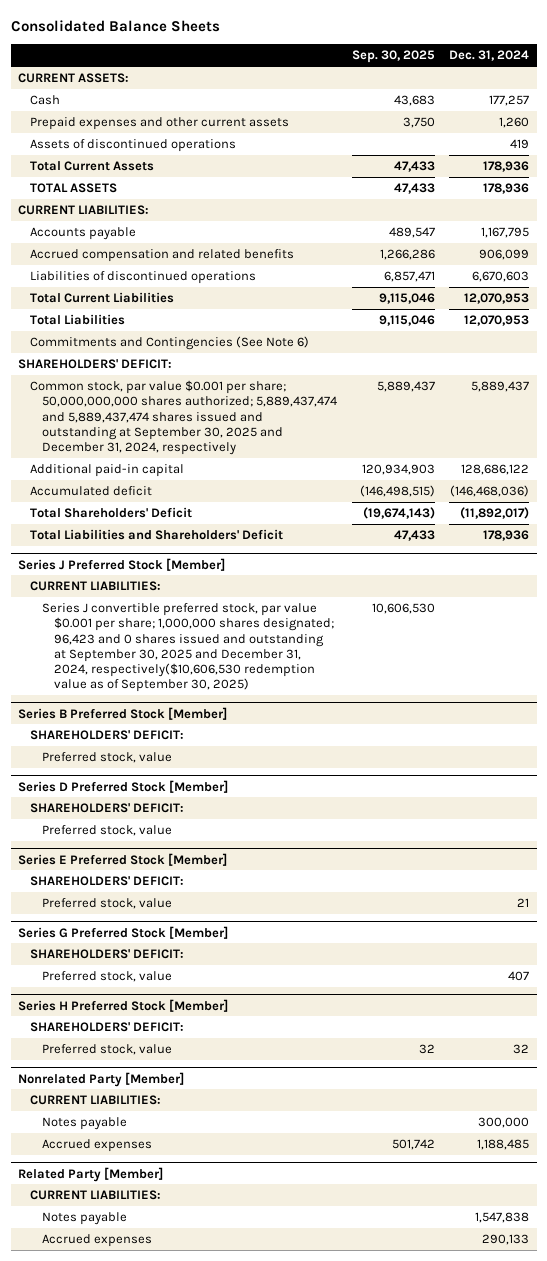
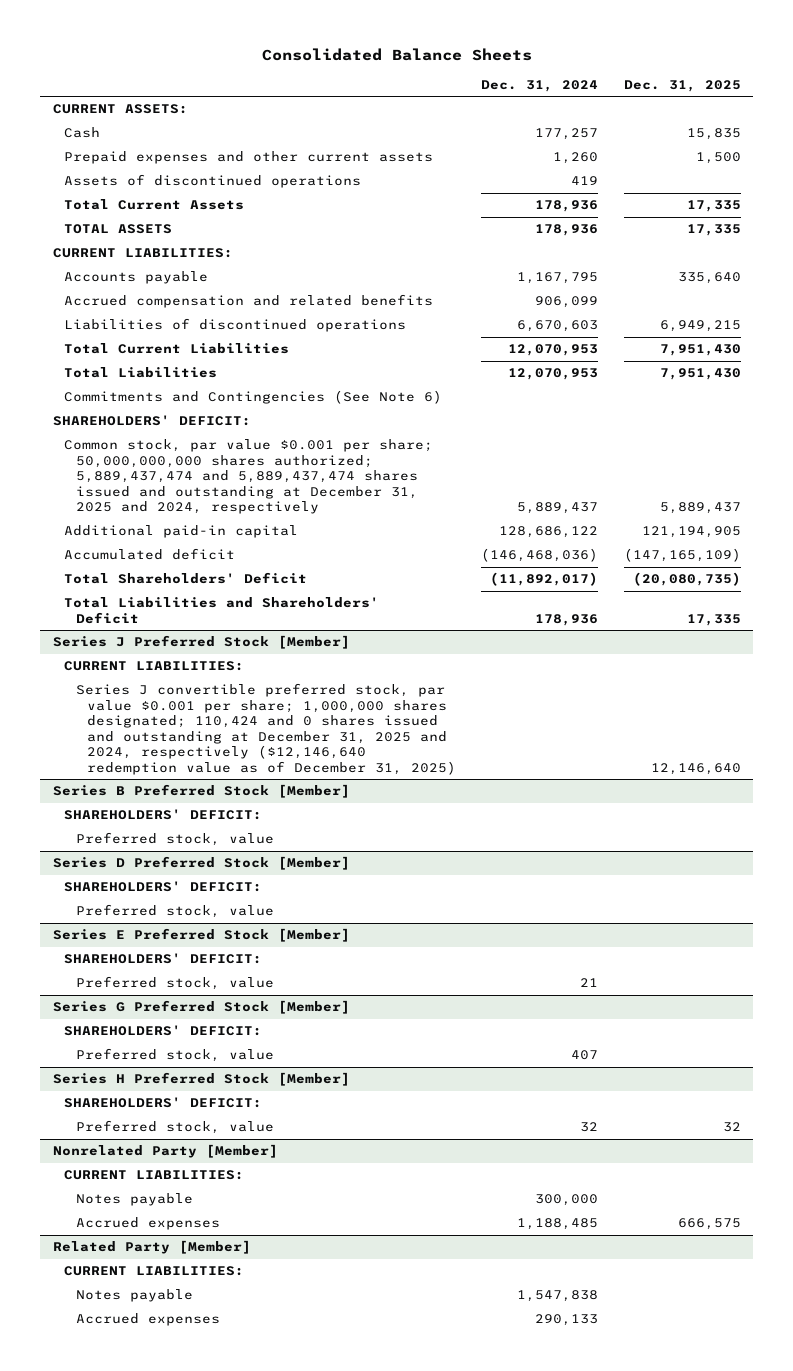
[351,50,435,64] Sep. 30, 2025 -> none
none -> [623,79,741,92] Dec. 31, 2025
[30,380,338,455] Common stock, par value $0.001 per share; 50,000,000,000 shares authorized; 5,889,437,474 and 5,889,437,474 shares issued and outstanding at September 30, 2025 and December 31, 2024, respectively -> [64,439,434,515] Common stock, par value $0.001 per share; 50,000,000,000 shares authorized; 5,889,437,474 and 5,889,437,474 shares issued and outstanding at December 31, 2025 and 2024, respectively
[42,603,335,693] Series J convertible preferred stock, par value $0.001 per share; 1,000,000 shares designated; 96,423 and 0 shares issued and outstanding at September 30, 2025 and December 31, 2024, respectively($10,606,530 redemption value as of September 30, 2025) -> [75,683,457,775] Series J convertible preferred stock, par value $0.001 per share; 1,000,000 shares designated; 110,424 and 0 shares issued and outstanding at December 31, 2025 and 2024, respectively ($12,146,640 redemption value as of December 31, 2025)

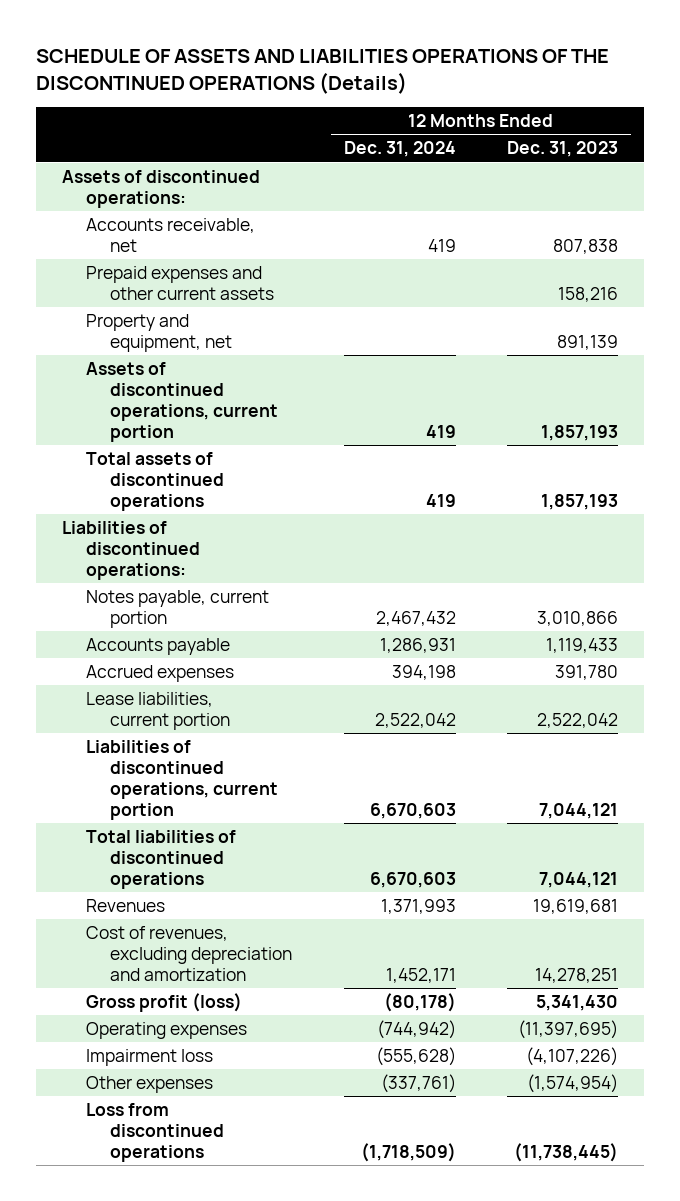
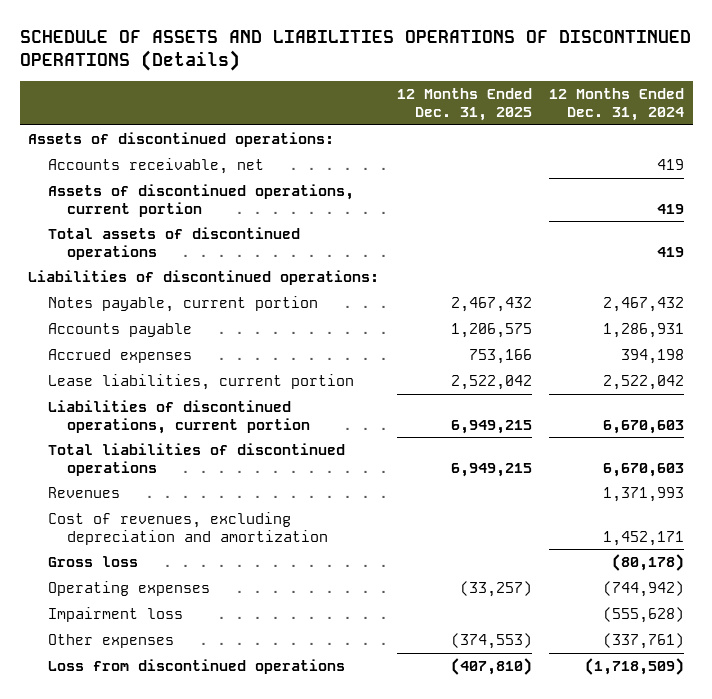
[35,48,609,94] SCHEDULE OF ASSETS AND LIABILITIES OPERATIONS OF THE DISCONTINUED OPERATIONS (Details) -> [19,29,691,72] SCHEDULE OF ASSETS AND LIABILITIES OPERATIONS OF DISCONTINUED OPERATIONS (Details)
[507,141,619,158] Dec. 31, 2023 -> none
none -> [396,88,532,122] 12 Months Ended Dec. 31, 2025
[85,266,274,300] Prepaid expenses and other current assets -> none
[85,314,232,352] Property and equipment, net -> none
[85,993,242,1013] Gross profit (loss) -> [47,556,138,568] Gross loss

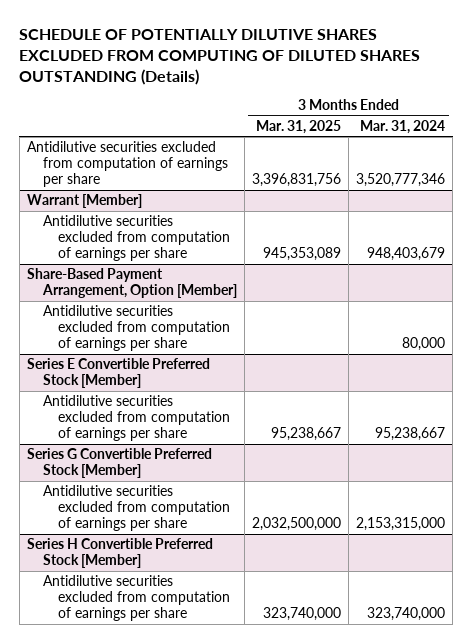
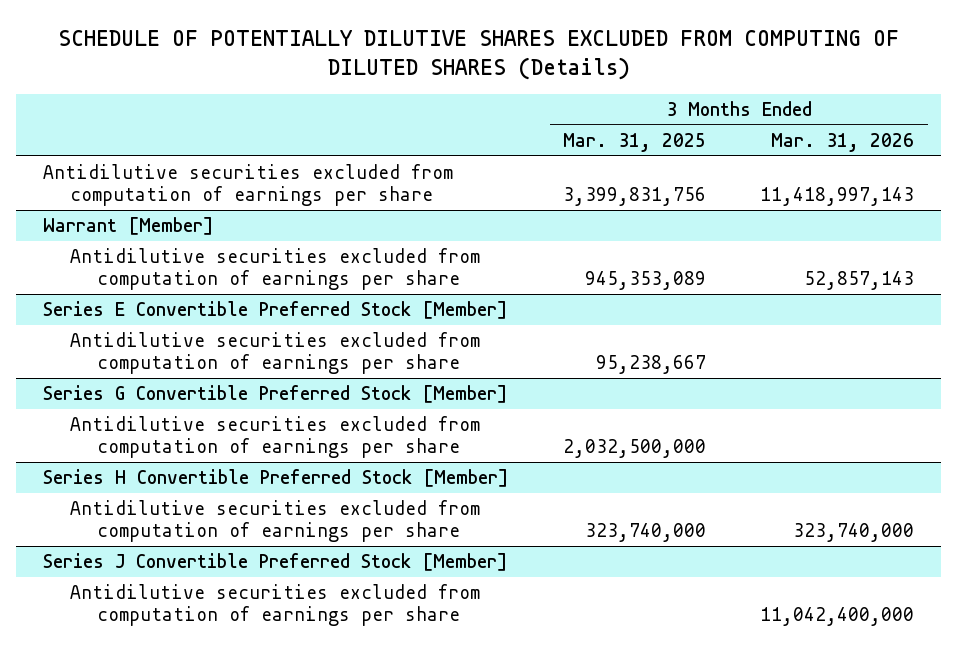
[19,28,421,85] SCHEDULE OF POTENTIALLY DILUTIVE SHARES EXCLUDED FROM COMPUTING OF DILUTED SHARES OUTSTANDING (Details) -> [57,29,899,81] SCHEDULE OF POTENTIALLY DILUTIVE SHARES EXCLUDED FROM COMPUTING OF DILUTED SHARES (Details)
[360,119,446,134] Mar. 31, 2024 -> none
none -> [771,132,915,152] Mar. 31, 2026
[251,173,341,188] 3,396,831,756 -> [563,187,707,207] 3,399,831,756
[26,268,237,299] Share-Based Payment Arrangement, Option [Member] -> none
[42,305,231,352] Antidilutive securities excluded from computation of earnings per share -> none
none -> [43,552,509,571] Series J Convertible Preferred Stock [Member]
none -> [70,583,481,627] Antidilutive securities excluded from computation of earnings per share

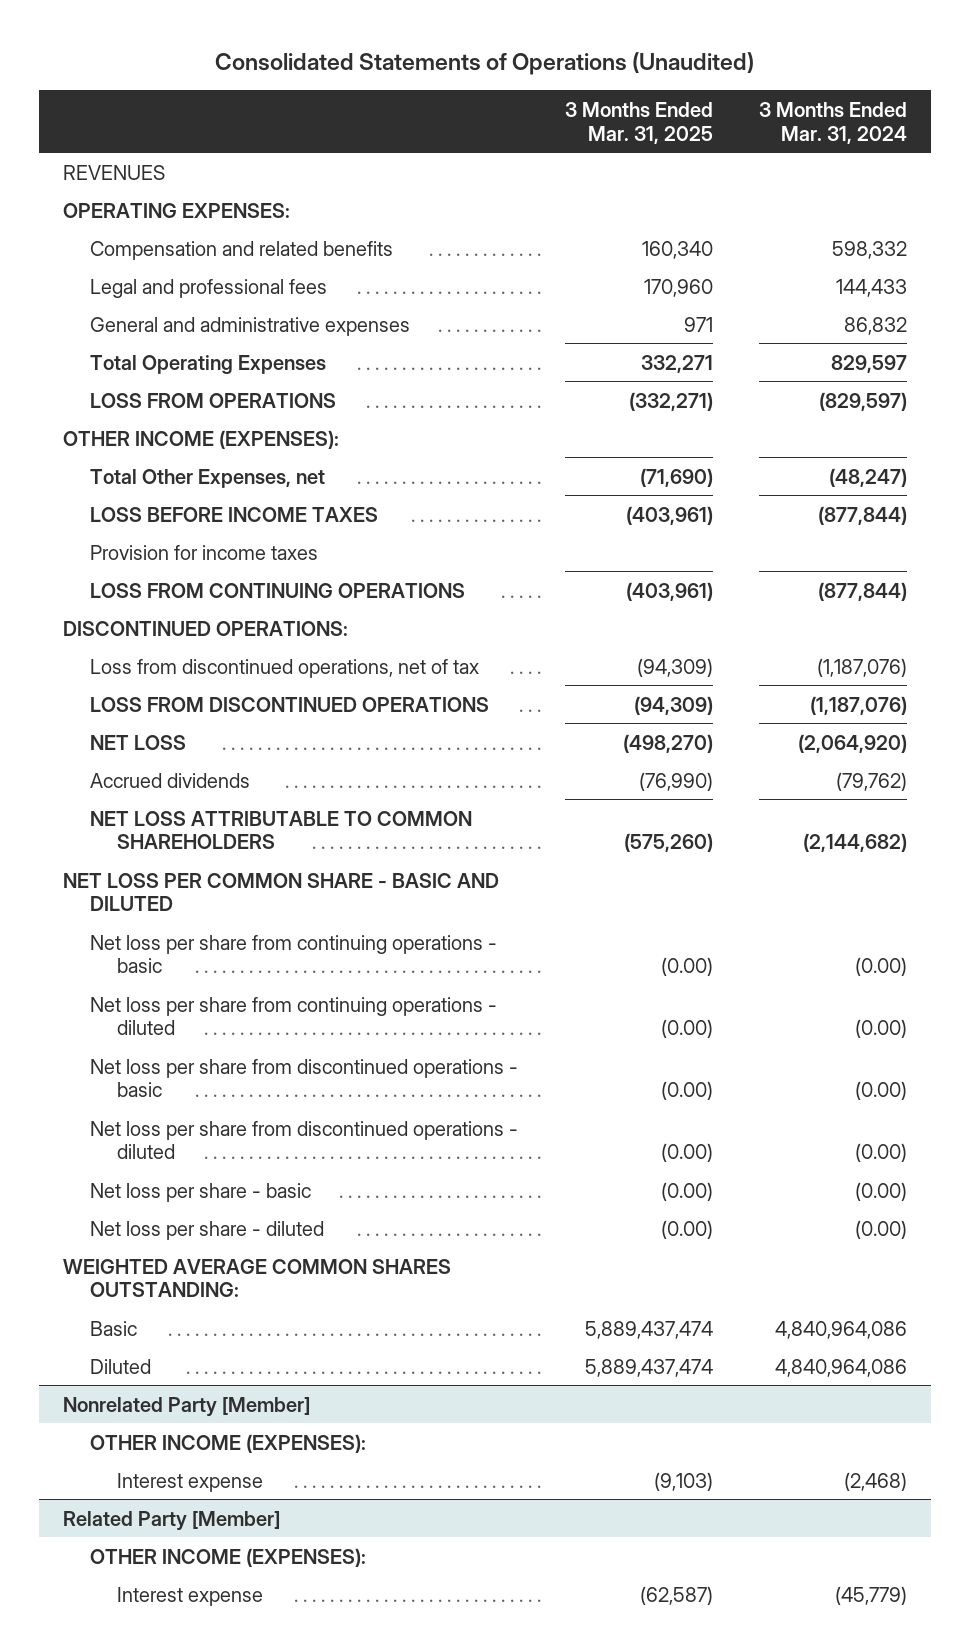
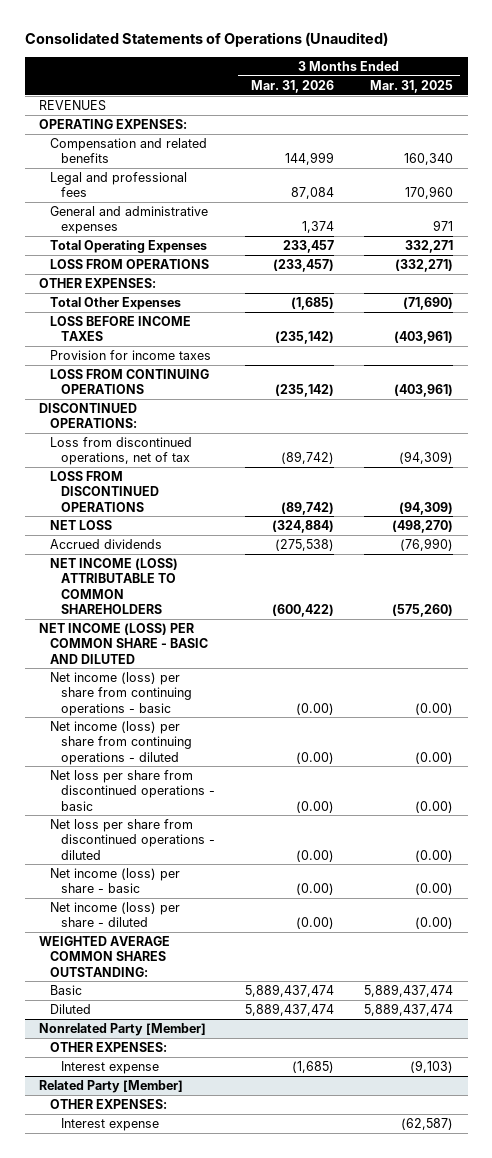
[759,101,908,144] 3 Months Ended Mar. 31, 2024 -> none
none -> [251,80,335,94] Mar. 31, 2026
[62,429,339,449] OTHER INCOME (EXPENSES): -> [39,278,157,289] OTHER EXPENSES:
[89,468,325,488] Total Other Expenses, net -> [50,297,182,311] Total Other Expenses
[89,810,472,850] NET LOSS ATTRIBUTABLE TO COMMON SHAREHOLDERS -> [50,558,179,614] NET INCOME (LOSS) ATTRIBUTABLE TO COMMON SHAREHOLDERS
[62,872,499,912] NET LOSS PER COMMON SHARE - BASIC AND DILUTED -> [39,623,209,664] NET INCOME (LOSS) PER COMMON SHARE - BASIC AND DILUTED
[89,934,497,974] Net loss per share from continuing operations - basic -> [50,672,193,716] Net income (loss) per share from continuing operations - basic
[89,996,497,1036] Net loss per share from continuing operations - diluted -> [50,721,193,765] Net income (loss) per share from continuing operations - diluted
[89,1182,311,1202] Net loss per share - basic -> [50,868,181,894] Net income (loss) per share - basic
[89,1220,324,1240] Net loss per share - diluted -> [50,902,181,928] Net income (loss) per share - diluted
[89,1433,366,1453] OTHER INCOME (EXPENSES): -> [50,1042,168,1053] OTHER EXPENSES:
[89,1547,366,1567] OTHER INCOME (EXPENSES): -> [50,1099,168,1110] OTHER EXPENSES:

